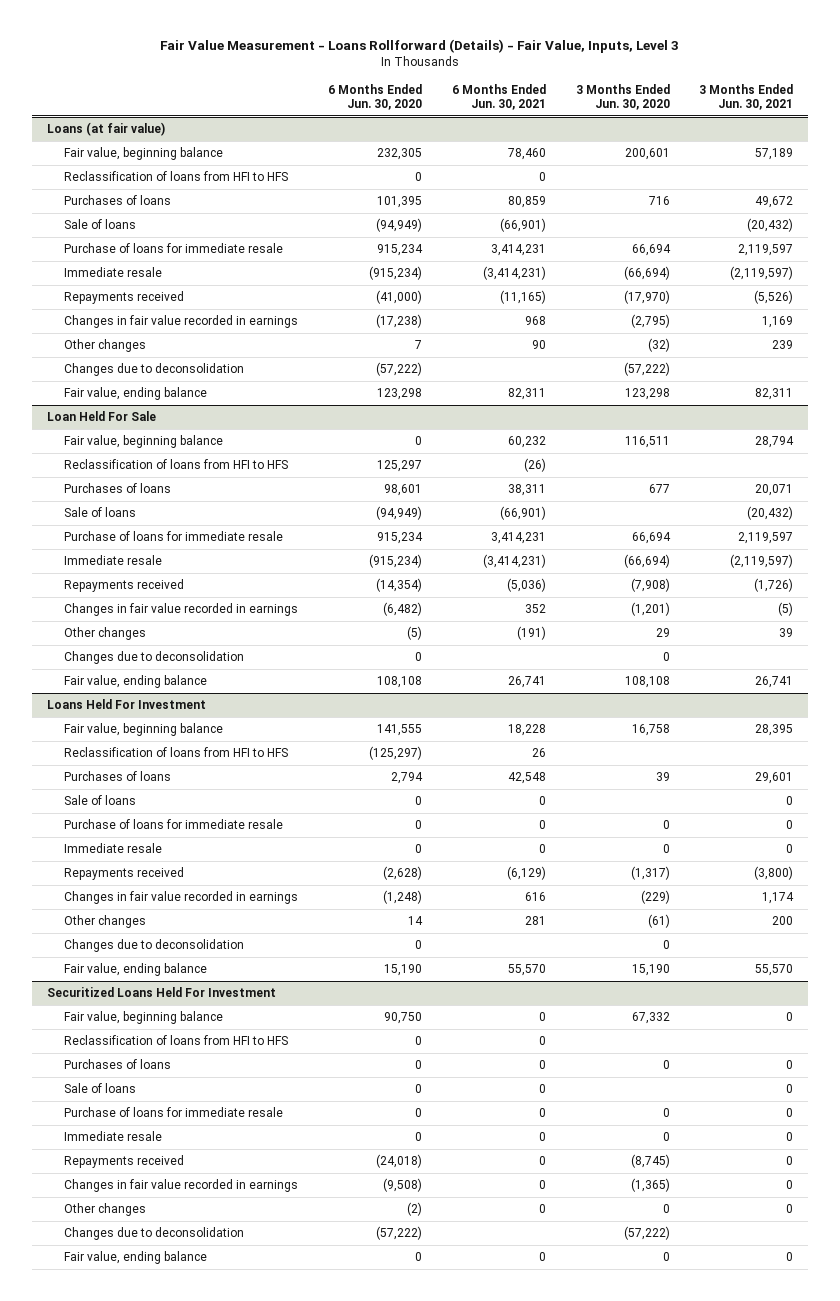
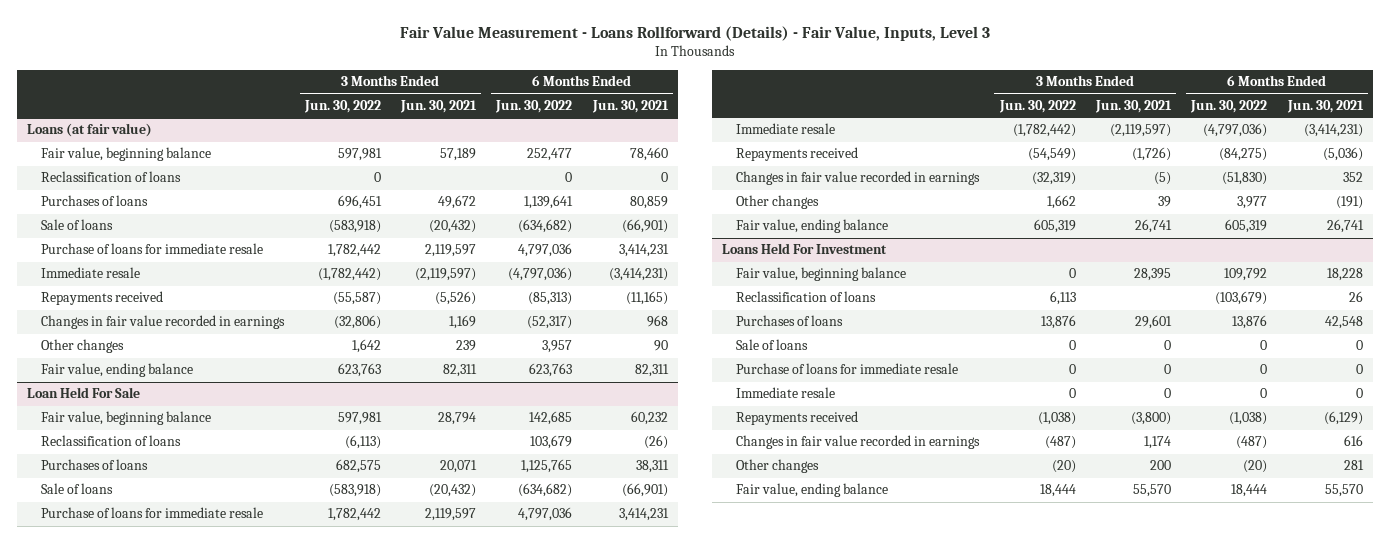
[327,83,422,111] 6 Months Ended Jun. 30, 2020 -> none
[575,83,670,111] 3 Months Ended Jun. 30, 2020 -> none
none -> [303,99,381,113] Jun. 30, 2022
none -> [495,99,573,113] Jun. 30, 2022
[63,170,288,181] Reclassification of loans from HFI to HFS -> [41,171,182,183] Reclassification of loans
[63,362,244,376] Changes due to deconsolidation -> none
[63,458,288,469] Reclassification of loans from HFI to HFS -> [41,435,182,447] Reclassification of loans
[63,650,244,664] Changes due to deconsolidation -> none
[63,746,288,757] Reclassification of loans from HFI to HFS -> [736,291,877,303] Reclassification of loans
[63,938,244,952] Changes due to deconsolidation -> none
[46,986,276,997] Securitized Loans Held For Investment -> none
[63,1010,223,1024] Fair value, beginning balance -> none
[63,1034,288,1045] Reclassification of loans from HFI to HFS -> none
[63,1058,171,1069] Purchases of loans -> none
[63,1082,136,1093] Sale of loans -> none
[63,1106,283,1117] Purchase of loans for immediate resale -> none
[63,1130,162,1141] Immediate resale -> none
[63,1154,184,1168] Repayments received -> none
[63,1178,298,1192] Changes in fair value recorded in earnings -> none
[63,1202,146,1216] Other changes -> none
[63,1226,244,1240] Changes due to deconsolidation -> none
[63,1250,207,1264] Fair value, ending balance -> none

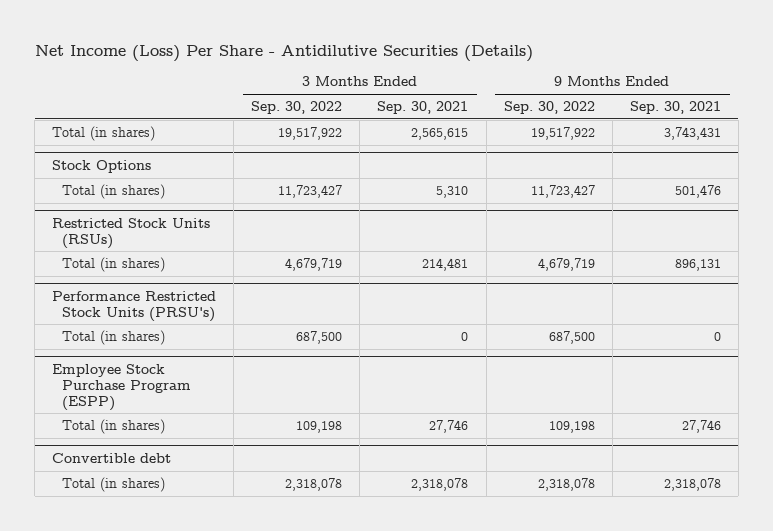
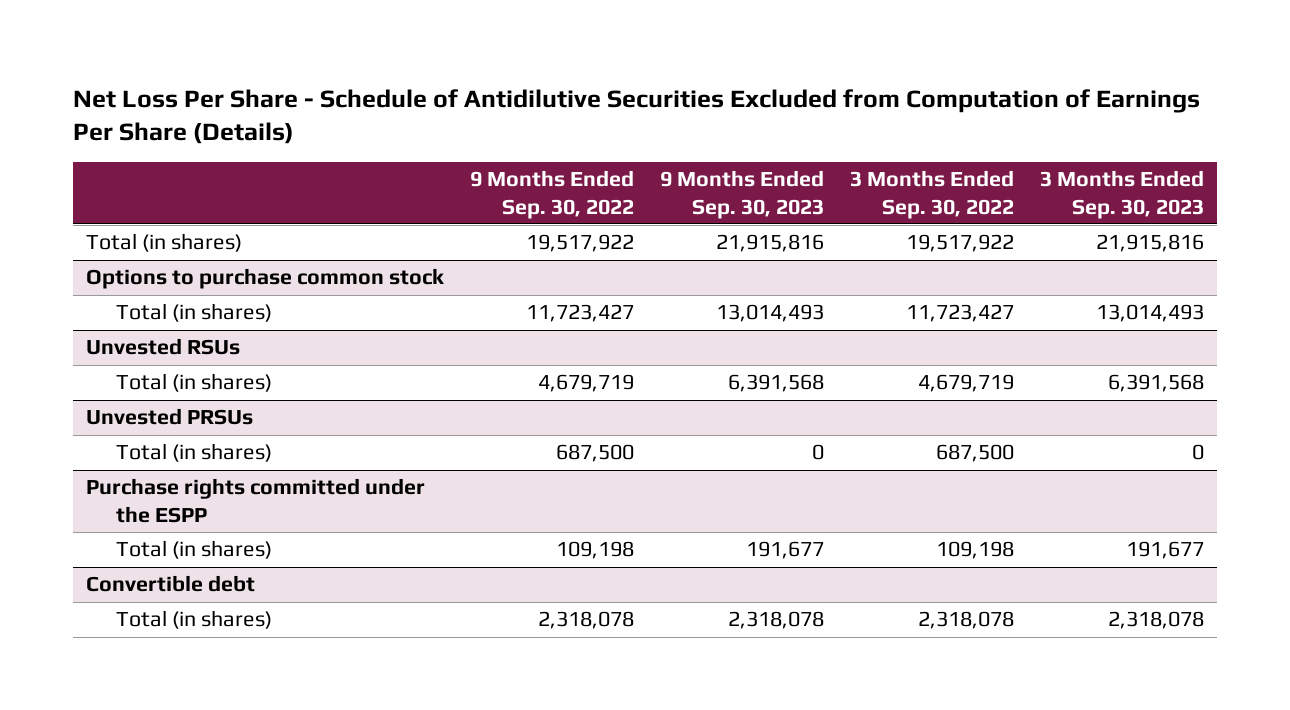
[34,44,533,62] Net Income (Loss) Per Share - Antidilutive Securities (Details) -> [72,88,1200,145] Net Loss Per Share - Schedule of Antidilutive Securities Excluded from Computation of Earnings Per Share (Details)
[377,101,469,115] Sep. 30, 2021 -> none
[629,101,721,115] Sep. 30, 2021 -> none
none -> [660,170,825,219] 9 Months Ended Sep. 30, 2023
none -> [1040,170,1205,219] 3 Months Ended Sep. 30, 2023
[52,159,152,173] Stock Options -> [85,268,444,290] Options to purchase common stock
[52,217,211,249] Restricted Stock Units (RSUs) -> [85,338,240,356] Unvested RSUs
[52,290,217,322] Performance Restricted Stock Units (PRSU's) -> [85,408,253,426] Unvested PRSUs
[52,363,192,411] Employee Stock Purchase Program (ESPP) -> [85,478,425,523] Purchase rights committed under the ESPP

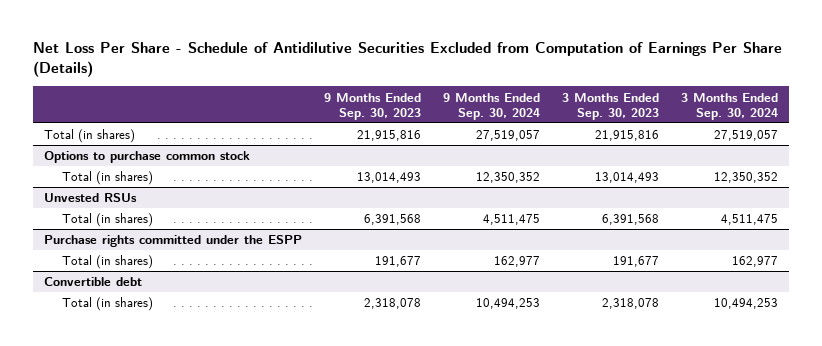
[470,170,635,219] 9 Months Ended Sep. 30, 2022 -> none
[850,170,1015,219] 3 Months Ended Sep. 30, 2022 -> none
none -> [443,92,541,120] 9 Months Ended Sep. 30, 2024
none -> [681,92,779,120] 3 Months Ended Sep. 30, 2024
[85,408,253,426] Unvested PRSUs -> none
[115,443,272,463] Total (in shares) -> none

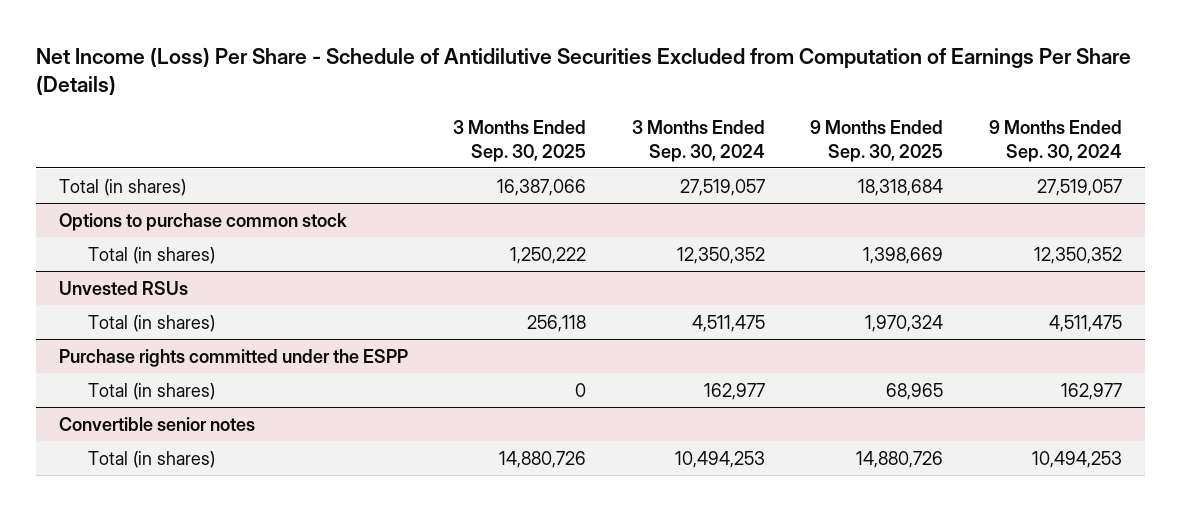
[33,42,783,78] Net Loss Per Share - Schedule of Antidilutive Securities Excluded from Computation of Earnings Per Share (Details) -> [36,47,1132,96] Net Income (Loss) Per Share - Schedule of Antidilutive Securities Excluded from Computation of Earnings Per Share (Details)
[324,92,422,120] 9 Months Ended Sep. 30, 2023 -> none
[562,92,660,120] 3 Months Ended Sep. 30, 2023 -> none
none -> [453,120,587,162] 3 Months Ended Sep. 30, 2025
none -> [810,120,944,162] 9 Months Ended Sep. 30, 2025
[44,277,143,287] Convertible debt -> [58,416,255,431] Convertible senior notes

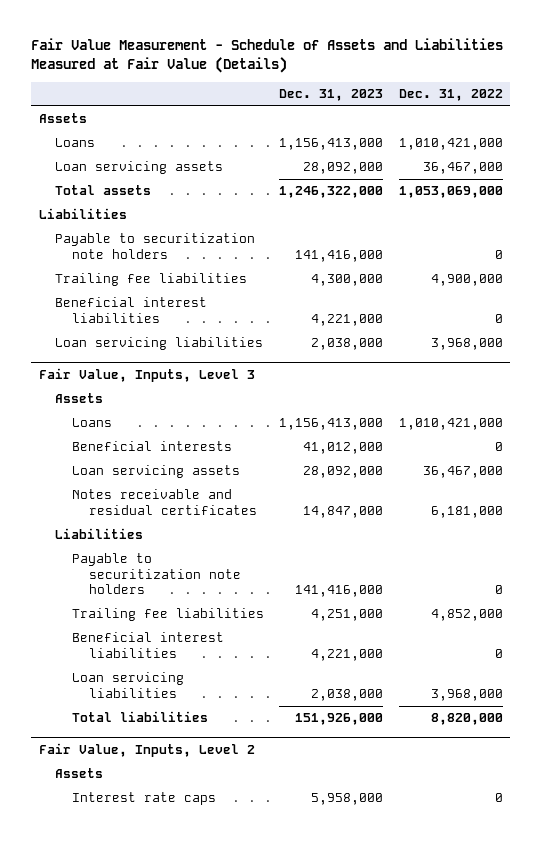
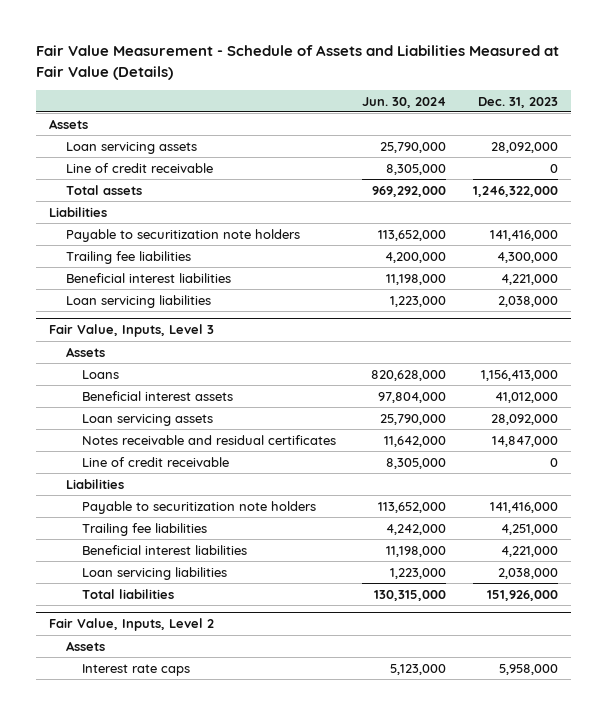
[398,89,503,102] Dec. 31, 2022 -> none
none -> [362,96,447,108] Jun. 30, 2024
[55,138,96,148] Loans -> none
none -> [65,162,213,173] Line of credit receivable
[72,441,233,452] Beneficial interests -> [81,390,233,401] Beneficial interest assets
none -> [81,456,229,467] Line of credit receivable

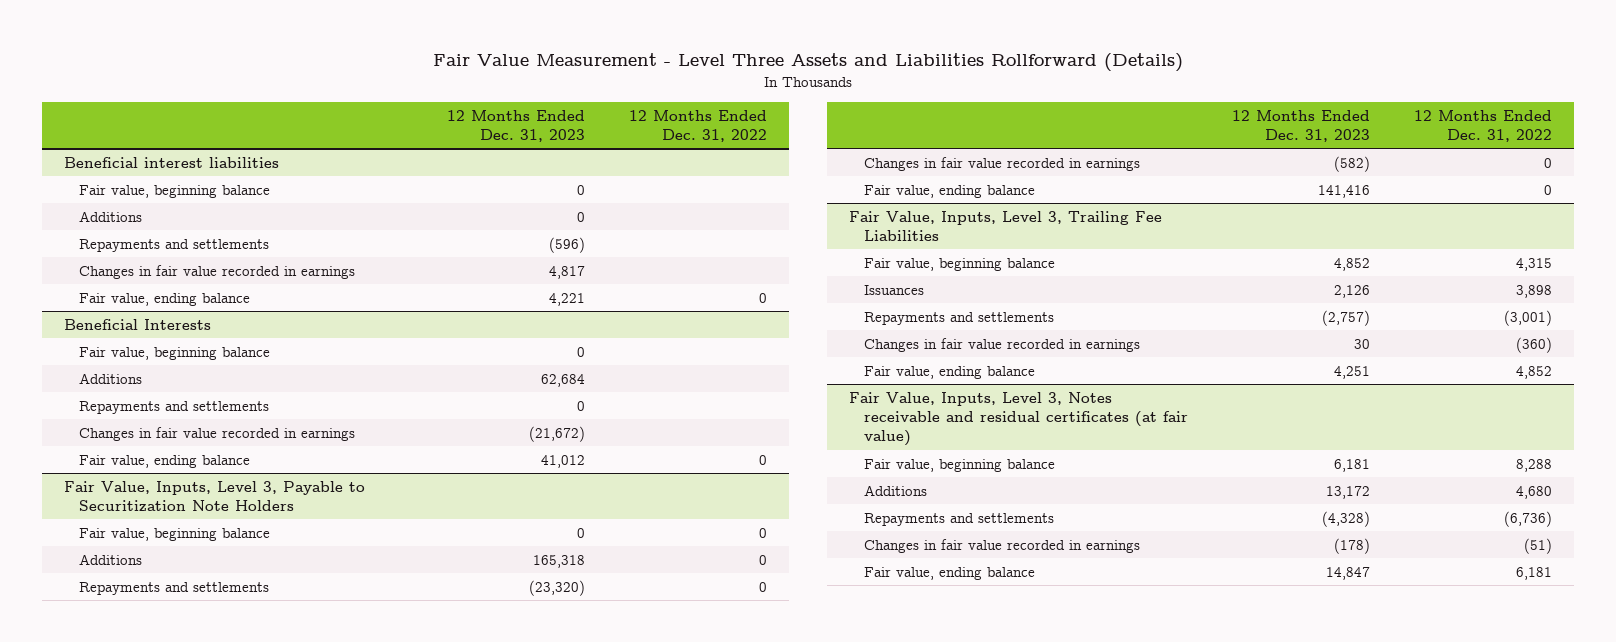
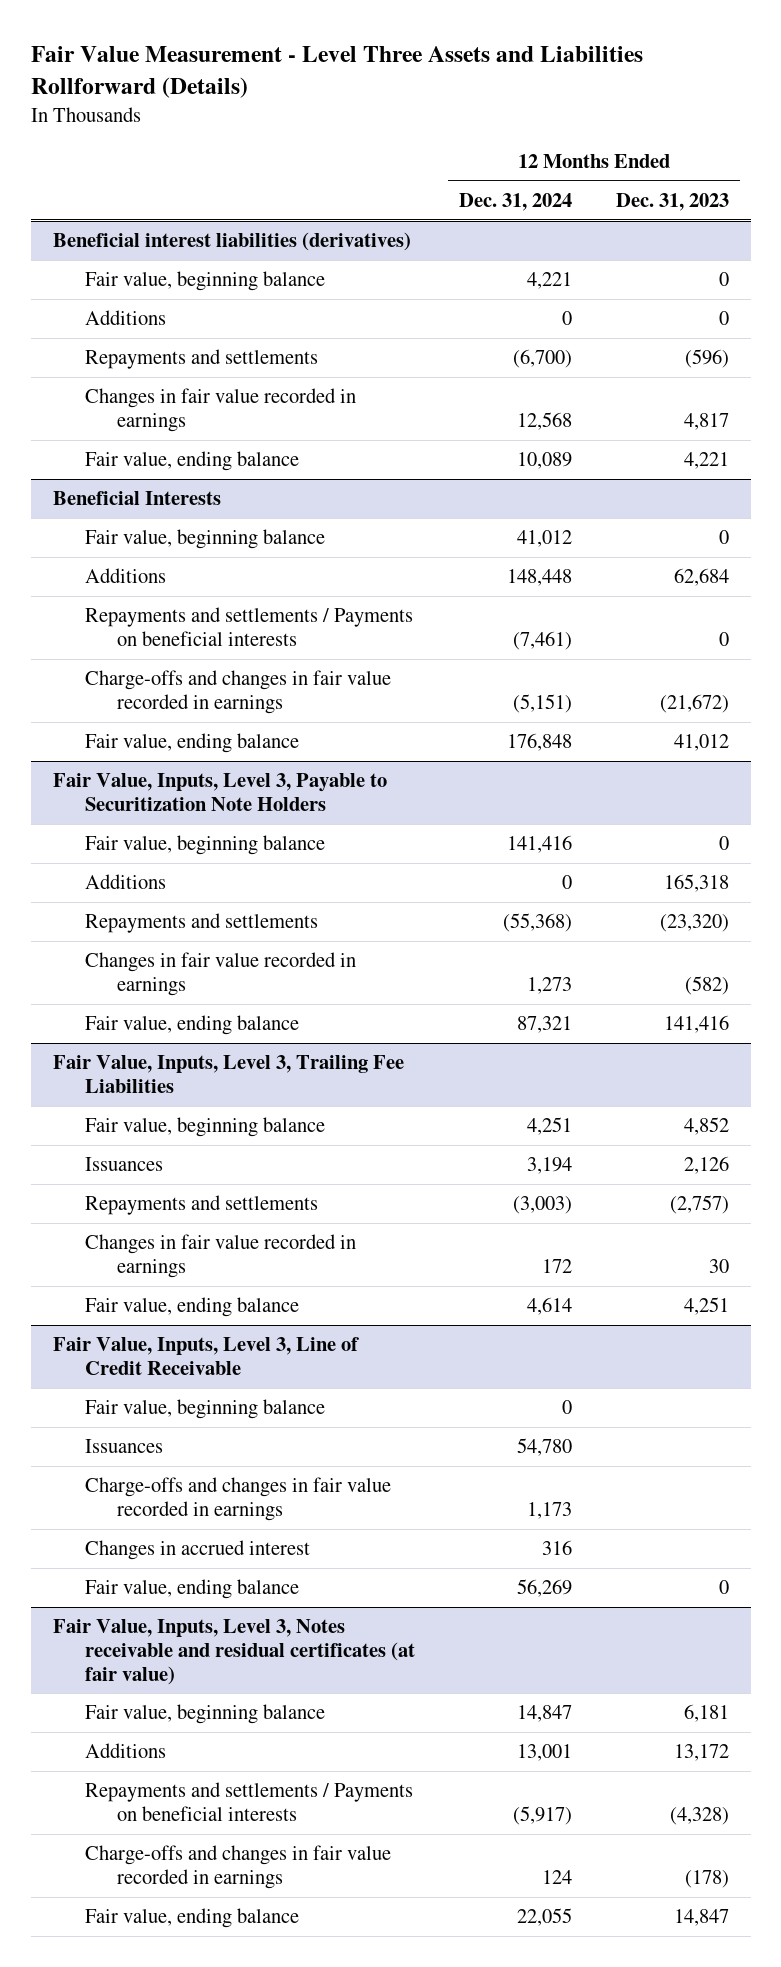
[629,109,768,142] 12 Months Ended Dec. 31, 2022 -> none
none -> [458,193,572,212] Dec. 31, 2024
[64,156,280,168] Beneficial interest liabilities -> [52,232,411,252] Beneficial interest liabilities (derivatives)
[78,400,269,414] Repayments and settlements -> [84,607,413,646] Repayments and settlements / Payments on beneficial interests
[78,426,355,441] Changes in fair value recorded in earnings -> [84,670,391,714] Charge-offs and changes in fair value recorded in earnings
none -> [52,1337,359,1375] Fair Value, Inputs, Level 3, Line of Credit Receivable
none -> [84,1399,325,1420] Fair value, beginning balance
none -> [84,1439,163,1454] Issuances
none -> [84,1477,391,1521] Charge-offs and changes in fair value recorded in earnings
none -> [84,1540,310,1561] Changes in accrued interest
none -> [84,1579,299,1600] Fair value, ending balance
[863,512,1054,526] Repayments and settlements -> [84,1782,413,1821] Repayments and settlements / Payments on beneficial interests
[863,538,1140,553] Changes in fair value recorded in earnings -> [84,1845,391,1889] Charge-offs and changes in fair value recorded in earnings

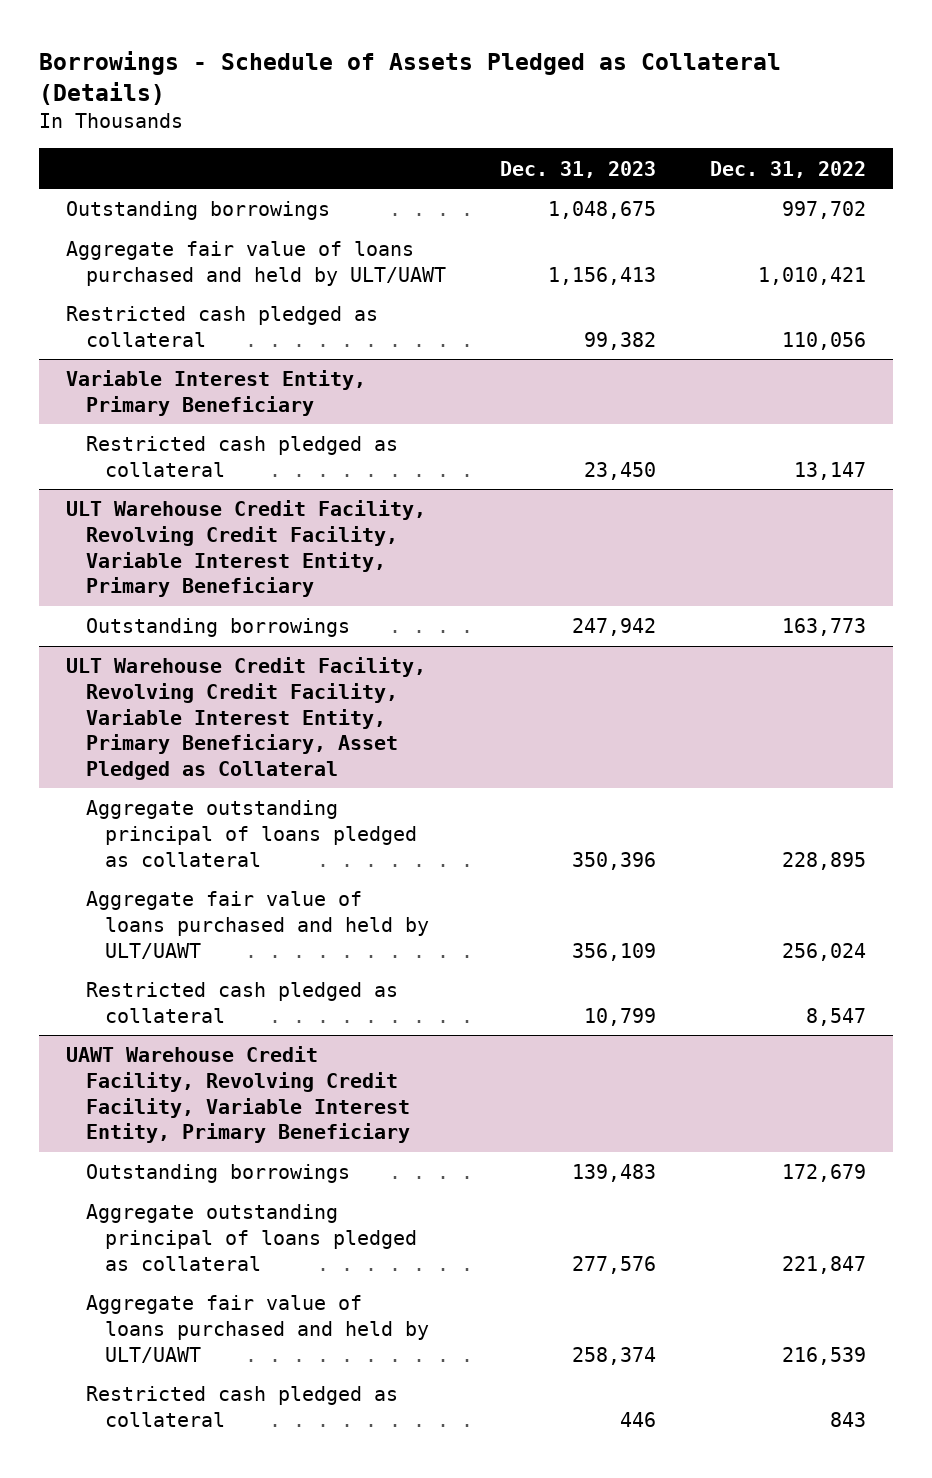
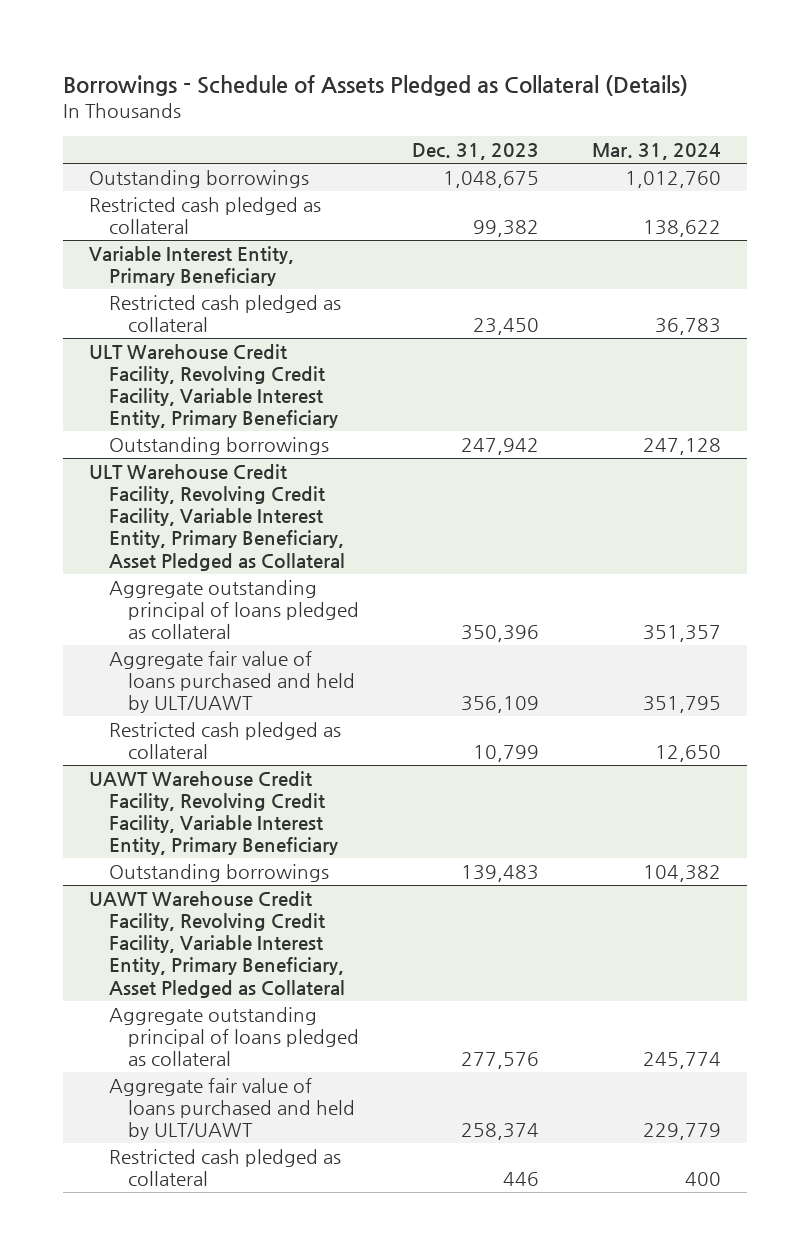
[709,160,866,178] Dec. 31, 2022 -> none
none -> [591,143,721,161] Mar. 31, 2024
[66,241,446,286] Aggregate fair value of loans purchased and held by ULT/UAWT -> none
none -> [89,891,345,998] UAWT Warehouse Credit Facility, Revolving Credit Facility, Variable Interest Entity, Primary Beneficiary, Asset Pledged as Collateral

